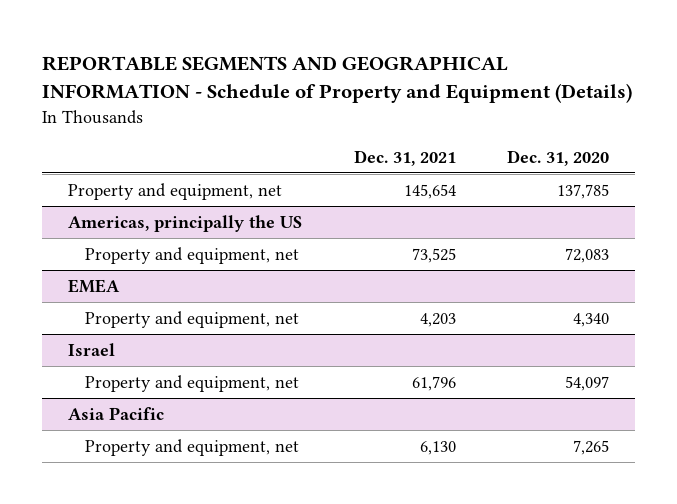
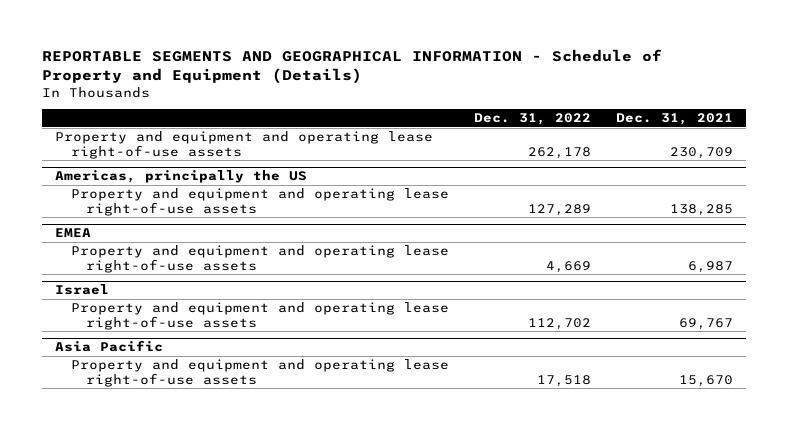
[506,149,609,166] Dec. 31, 2020 -> none
none -> [473,113,591,126] Dec. 31, 2022
[68,182,283,200] Property and equipment, net -> none
none -> [54,131,433,159] Property and equipment and operating lease right-of-use assets
[85,246,300,264] Property and equipment, net -> none
none -> [70,188,449,216] Property and equipment and operating lease right-of-use assets
[85,310,300,328] Property and equipment, net -> none
none -> [70,245,449,273] Property and equipment and operating lease right-of-use assets
[85,374,300,392] Property and equipment, net -> none
none -> [70,302,449,330] Property and equipment and operating lease right-of-use assets
[85,438,300,456] Property and equipment, net -> none
none -> [70,359,449,387] Property and equipment and operating lease right-of-use assets

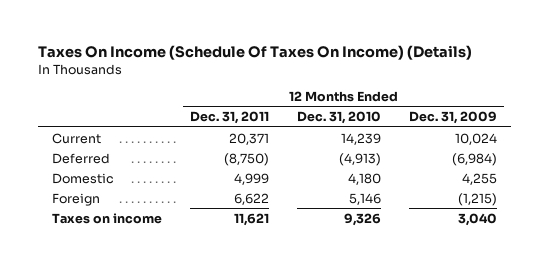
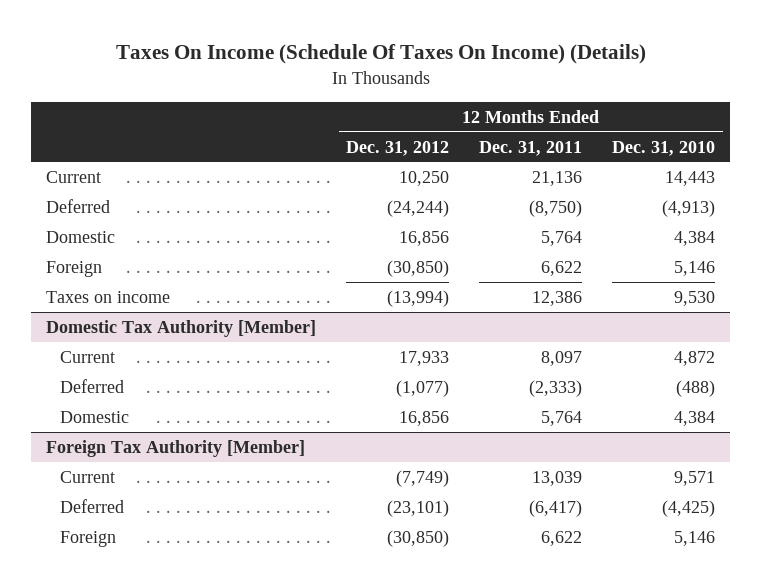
[409,111,498,125] Dec. 31, 2009 -> none
none -> [346,140,450,156] Dec. 31, 2012
[229,132,270,145] 20,371 -> [532,170,583,186] 21,136
[341,132,382,145] 14,239 -> [665,170,716,186] 14,443
[234,172,270,185] 4,999 -> [541,230,583,246] 5,764
[348,172,382,185] 4,180 -> [674,230,716,246] 4,384
[234,212,270,226] 11,621 -> [532,290,583,306] 12,386
[344,212,382,226] 9,326 -> [674,290,716,306] 9,530
none -> [46,319,317,337] Domestic Tax Authority [Member]
none -> [60,350,116,363] Current
none -> [60,378,125,393] Deferred
none -> [60,410,130,423] Domestic
none -> [46,439,306,457] Foreign Tax Authority [Member]
none -> [60,470,116,483] Current
none -> [60,498,125,513] Deferred
none -> [60,530,117,547] Foreign

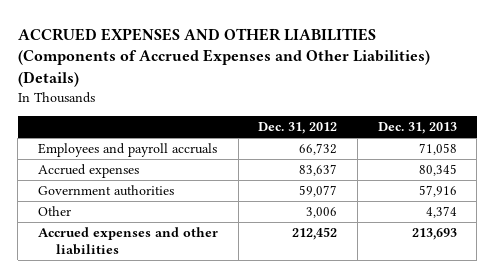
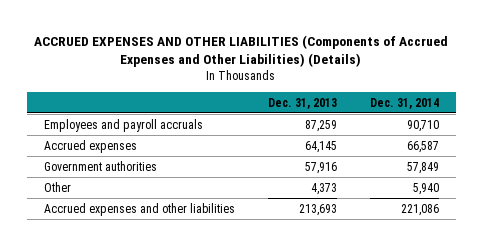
[258,122,338,135] Dec. 31, 2012 -> none
none -> [370,97,440,109] Dec. 31, 2014
[418,143,457,156] 71,058 -> [304,119,337,132] 87,259
[418,164,457,177] 80,345 -> [304,140,337,153] 64,145
[425,206,457,219] 4,374 -> [310,182,337,195] 4,373

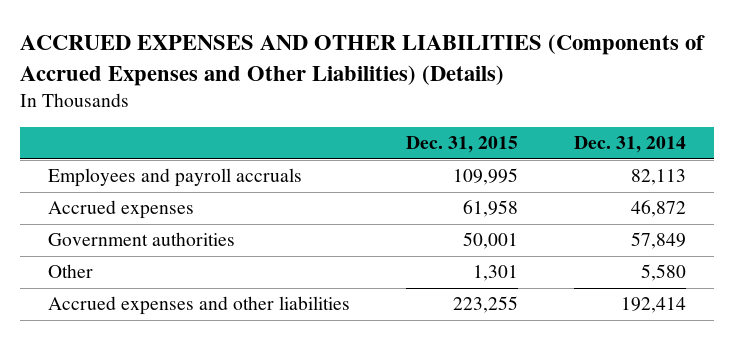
[267,97,337,109] Dec. 31, 2013 -> none
none -> [405,136,518,154] Dec. 31, 2015
[407,119,440,132] 90,710 -> [630,169,686,186] 82,113
[407,140,440,153] 66,587 -> [630,200,686,218] 46,872
[413,182,440,195] 5,940 -> [640,264,686,282] 5,580
[401,203,440,216] 221,086 -> [620,297,686,314] 192,414

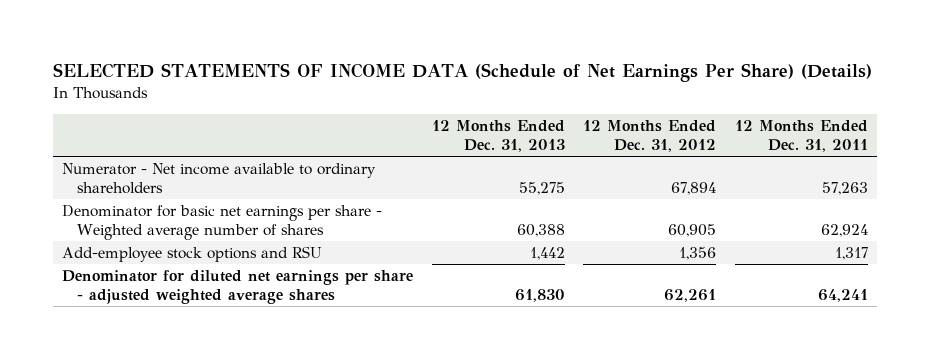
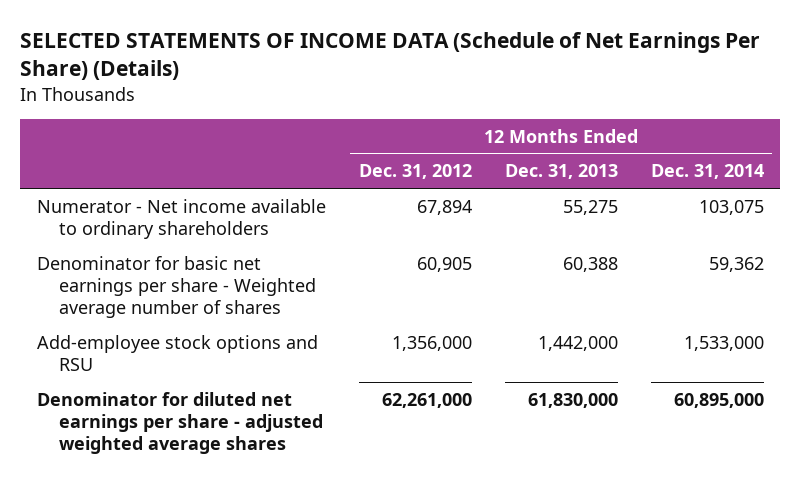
[735,120,869,152] 12 Months Ended Dec. 31, 2011 -> none
none -> [650,164,764,180] Dec. 31, 2014
[529,247,565,261] 1,442 -> [537,335,618,351] 1,442,000
[679,247,717,261] 1,356 -> [391,335,472,351] 1,356,000
[514,288,565,302] 61,830 -> [527,392,618,408] 61,830,000
[664,288,717,302] 62,261 -> [381,392,472,408] 62,261,000

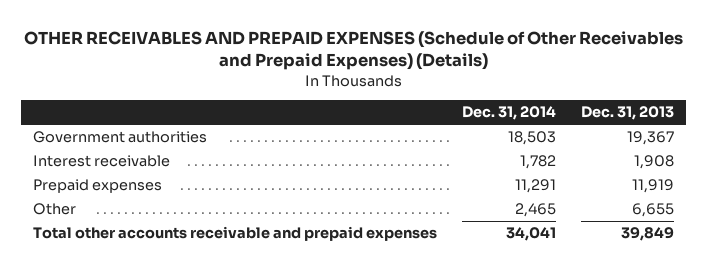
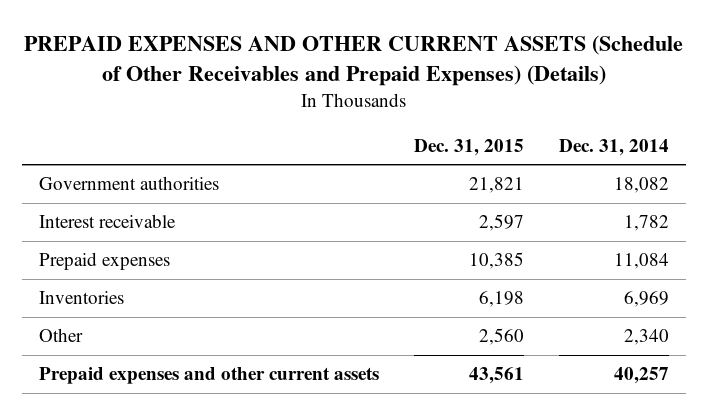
[23,30,683,71] OTHER RECEIVABLES AND PREPAID EXPENSES (Schedule of Other Receivables and Prepaid Expenses) (Details) -> [23,35,683,87] PREPAID EXPENSES AND OTHER CURRENT ASSETS (Schedule of Other Receivables and Prepaid Expenses) (Details)
[580,106,674,121] Dec. 31, 2013 -> none
none -> [413,138,524,156] Dec. 31, 2015
[508,131,557,146] 18,503 -> [613,177,669,194] 18,082
[515,179,557,194] 11,291 -> [613,253,669,270] 11,084
none -> [39,291,125,305] Inventories
[515,203,557,218] 2,465 -> [623,329,669,346] 2,340
[33,226,438,242] Total other accounts receivable and prepaid expenses -> [39,367,380,385] Prepaid expenses and other current assets
[506,227,557,242] 34,041 -> [613,367,669,385] 40,257

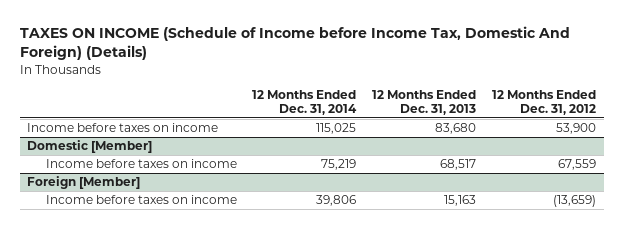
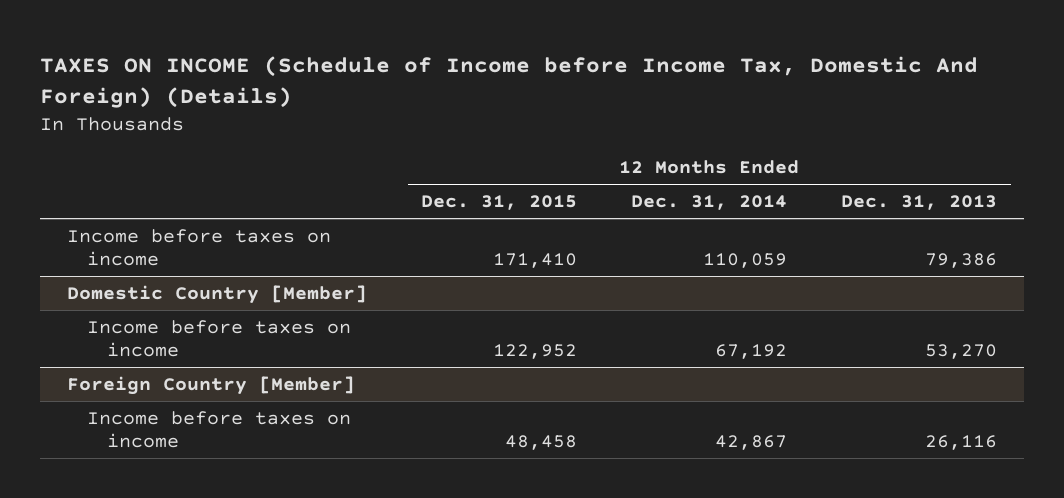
[491,89,596,116] 12 Months Ended Dec. 31, 2012 -> none
none -> [421,195,578,211] Dec. 31, 2015
[316,123,357,135] 115,025 -> [703,253,788,269] 110,059
[435,123,477,135] 83,680 -> [925,253,998,269] 79,386
[27,140,153,154] Domestic [Member] -> [67,284,368,304] Domestic Country [Member]
[321,159,357,171] 75,219 -> [715,344,788,360] 67,192
[440,159,477,171] 68,517 -> [925,344,998,360] 53,270
[27,176,141,190] Foreign [Member] -> [67,375,356,395] Foreign Country [Member]
[316,195,357,207] 39,806 -> [715,435,788,451] 42,867
[444,195,477,207] 15,163 -> [925,435,998,451] 26,116

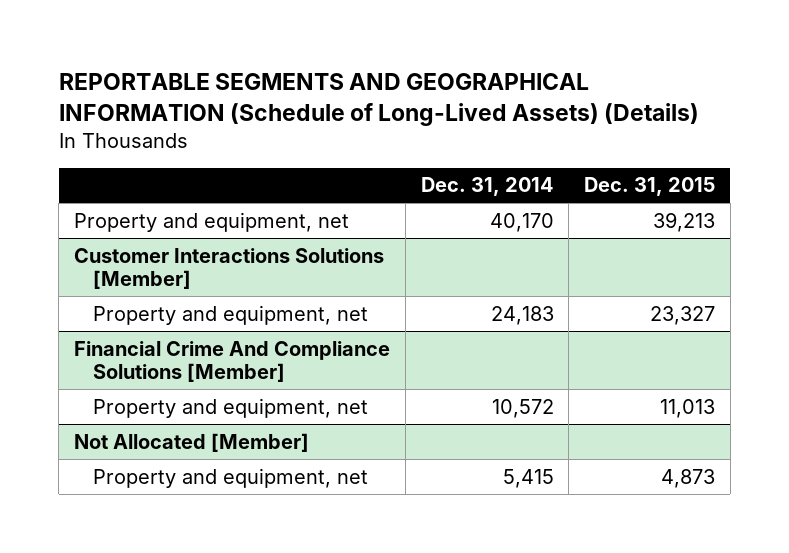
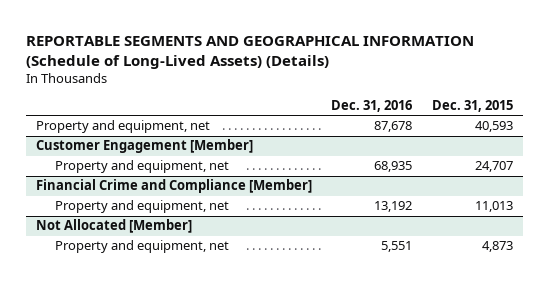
[420,177,554,197] Dec. 31, 2014 -> none
none -> [331,100,413,113] Dec. 31, 2016
[652,211,715,232] 39,213 -> [475,121,514,133] 40,593
[74,247,385,289] Customer Interactions Solutions [Member] -> [35,139,253,154] Customer Engagement [Member]
[649,305,715,325] 23,327 -> [475,161,514,173] 24,707
[74,340,391,382] Financial Crime And Compliance Solutions [Member] -> [35,179,312,194] Financial Crime and Compliance [Member]

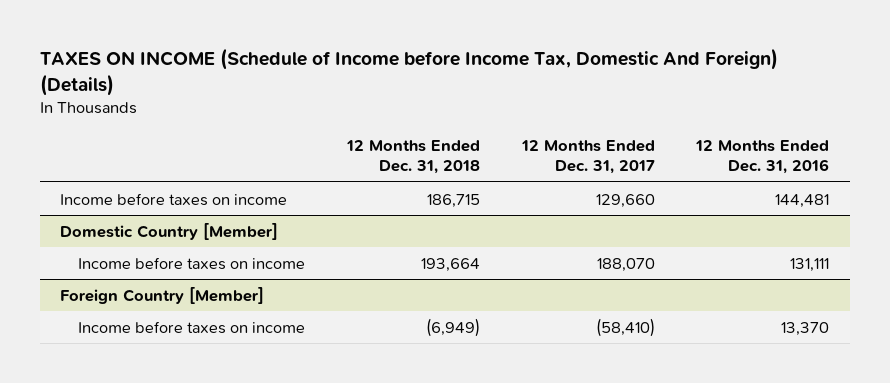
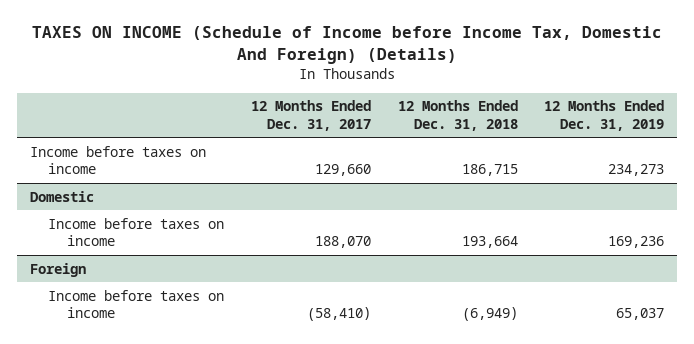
[695,139,830,175] 12 Months Ended Dec. 31, 2016 -> none
none -> [544,100,665,131] 12 Months Ended Dec. 31, 2019
[60,222,279,240] Domestic Country [Member] -> [29,190,94,202] Domestic
[60,286,265,304] Foreign Country [Member] -> [29,262,86,277] Foreign

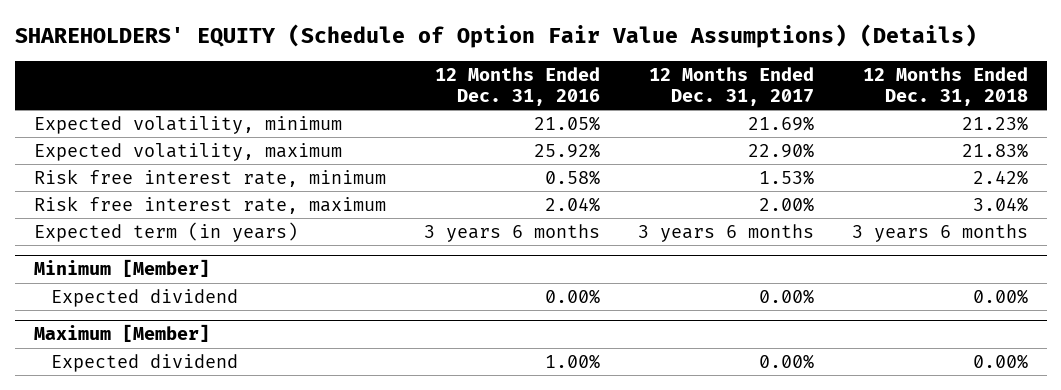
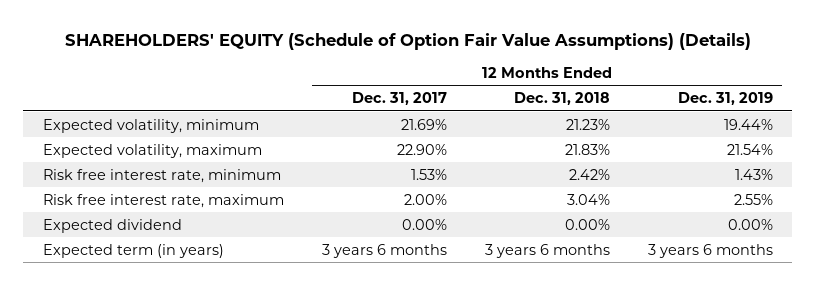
[434,66,600,106] 12 Months Ended Dec. 31, 2016 -> none
none -> [677,92,773,106] Dec. 31, 2019
[33,259,210,278] Minimum [Member] -> none
[33,324,210,343] Maximum [Member] -> none
[51,353,239,372] Expected dividend -> none
[33,221,298,242] Expected term (in years) -> [42,243,224,258] Expected term (in years)

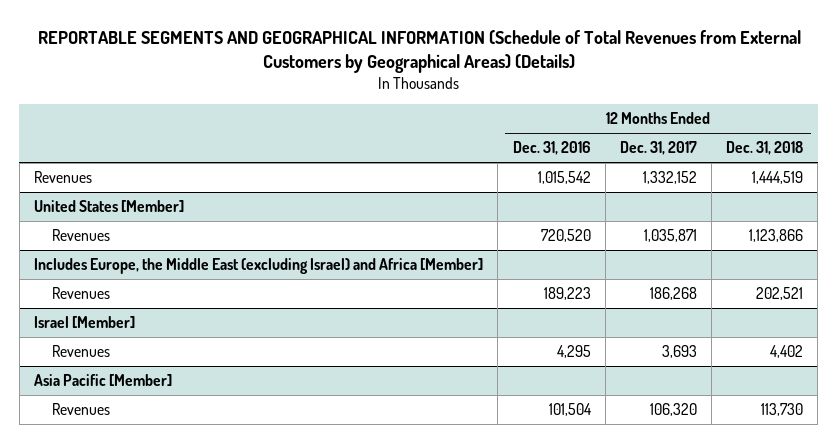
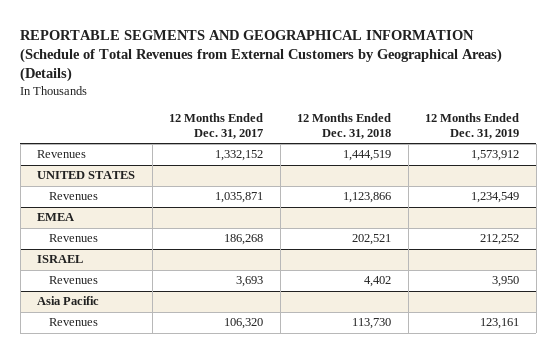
[512,141,591,156] Dec. 31, 2016 -> none
none -> [425,112,520,140] 12 Months Ended Dec. 31, 2019
[34,200,185,213] United States [Member] -> [37,171,136,180] UNITED STATES
[34,258,484,275] Includes Europe, the Middle East (excluding Israel) and Africa [Member] -> [37,213,75,222] EMEA
[34,316,136,329] Israel [Member] -> [37,255,84,264] ISRAEL
[34,374,173,387] Asia Pacific [Member] -> [37,296,100,306] Asia Pacific

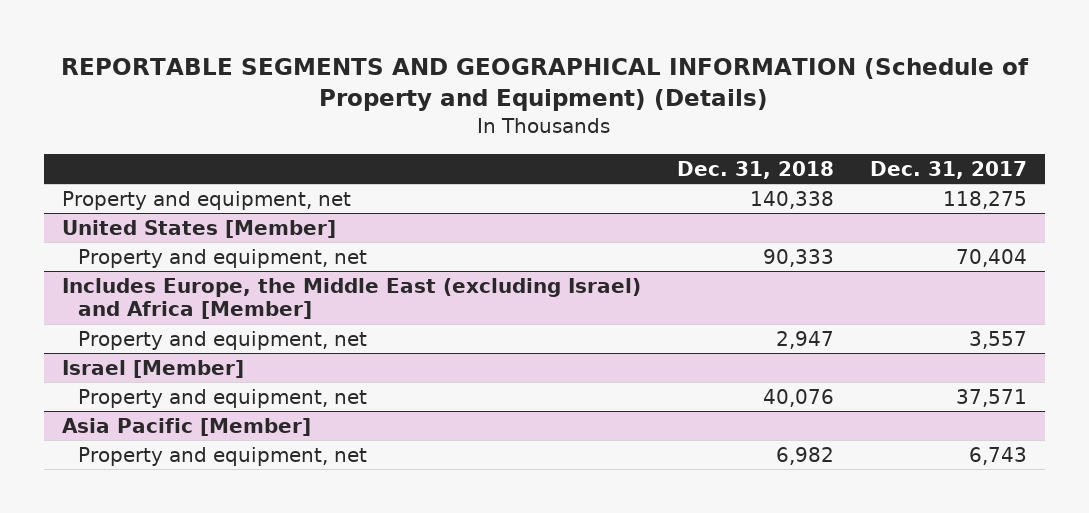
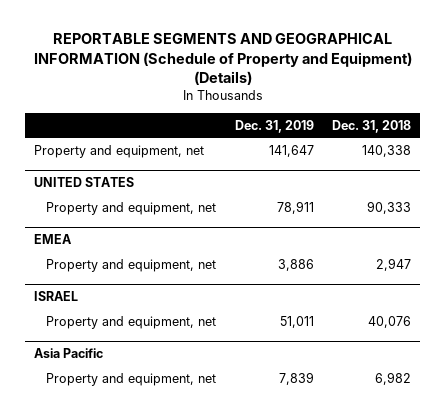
[869,160,1027,179] Dec. 31, 2017 -> none
none -> [234,119,314,133] Dec. 31, 2019
[61,220,336,239] United States [Member] -> [33,176,134,187] UNITED STATES
[61,278,641,320] Includes Europe, the Middle East (excluding Israel) and Africa [Member] -> [33,233,72,244] EMEA
[61,360,244,379] Israel [Member] -> [33,290,78,301] ISRAEL
[61,418,311,437] Asia Pacific [Member] -> [33,347,103,358] Asia Pacific

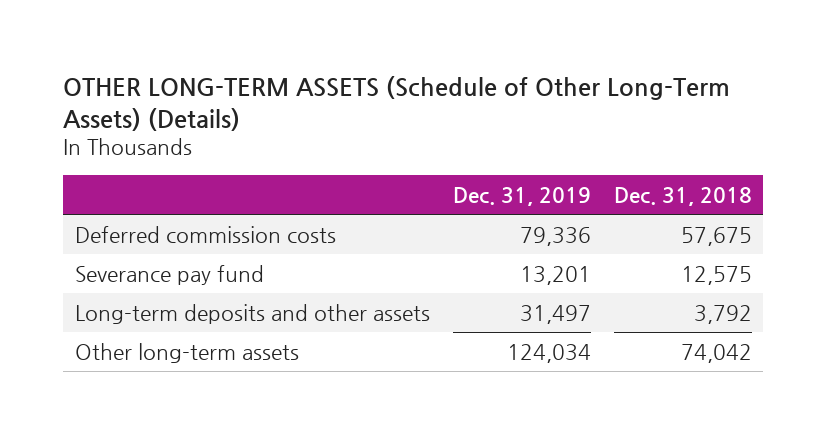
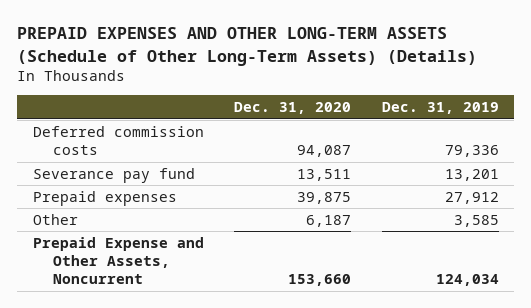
[63,76,731,131] OTHER LONG-TERM ASSETS (Schedule of Other Long-Term Assets) (Details) -> [17,27,478,66] PREPAID EXPENSES AND OTHER LONG-TERM ASSETS (Schedule of Other Long-Term Assets) (Details)
[613,186,752,206] Dec. 31, 2018 -> none
none -> [234,102,352,115] Dec. 31, 2020
[74,303,430,324] Long-term deposits and other assets -> none
none -> [32,190,177,206] Prepaid expenses
[74,342,299,363] Other long-term assets -> [32,213,78,225] Other
[506,343,591,363] 124,034 -> [453,214,499,227] 3,585
none -> [32,236,204,285] Prepaid Expense and Other Assets, Noncurrent

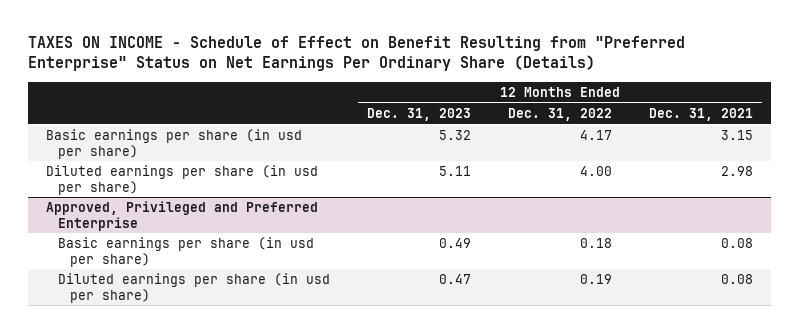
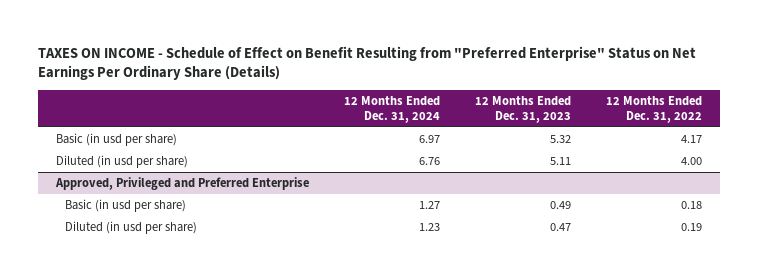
[648,107,753,121] Dec. 31, 2021 -> none
none -> [344,96,441,123] 12 Months Ended Dec. 31, 2024
[46,129,303,159] Basic earnings per share (in usd per share) -> [55,133,177,147] Basic (in usd per share)
[46,165,319,195] Diluted earnings per share (in usd per share) -> [55,155,188,169] Diluted (in usd per share)
[58,237,315,267] Basic earnings per share (in usd per share) -> [65,199,187,213] Basic (in usd per share)
[58,273,331,303] Diluted earnings per share (in usd per share) -> [65,221,198,235] Diluted (in usd per share)

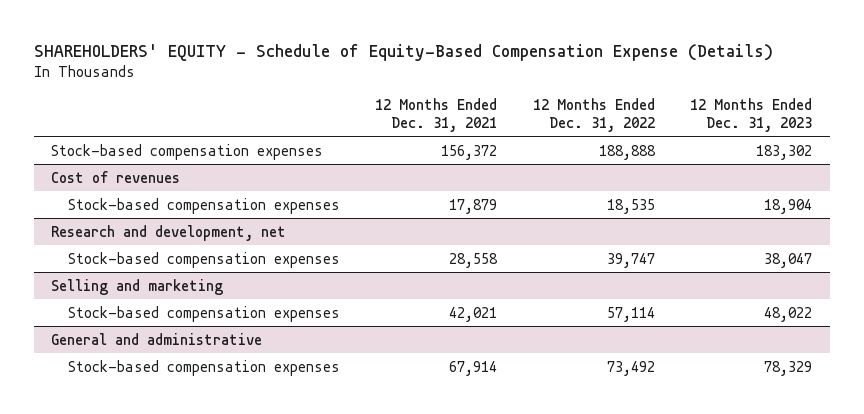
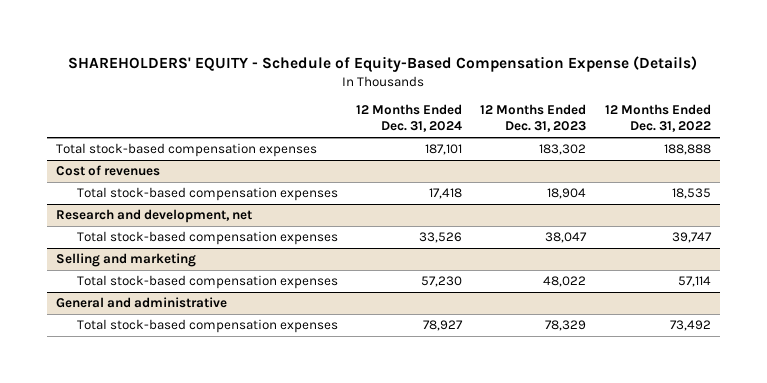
[375,98,498,132] 12 Months Ended Dec. 31, 2021 -> none
none -> [356,104,463,133] 12 Months Ended Dec. 31, 2024
[51,143,324,160] Stock-based compensation expenses -> [55,143,317,158] Total stock-based compensation expenses
[67,197,340,214] Stock-based compensation expenses -> [76,187,338,202] Total stock-based compensation expenses
[67,251,340,268] Stock-based compensation expenses -> [76,231,338,246] Total stock-based compensation expenses
[67,305,340,322] Stock-based compensation expenses -> [76,275,338,290] Total stock-based compensation expenses
[67,359,340,376] Stock-based compensation expenses -> [76,319,338,334] Total stock-based compensation expenses

